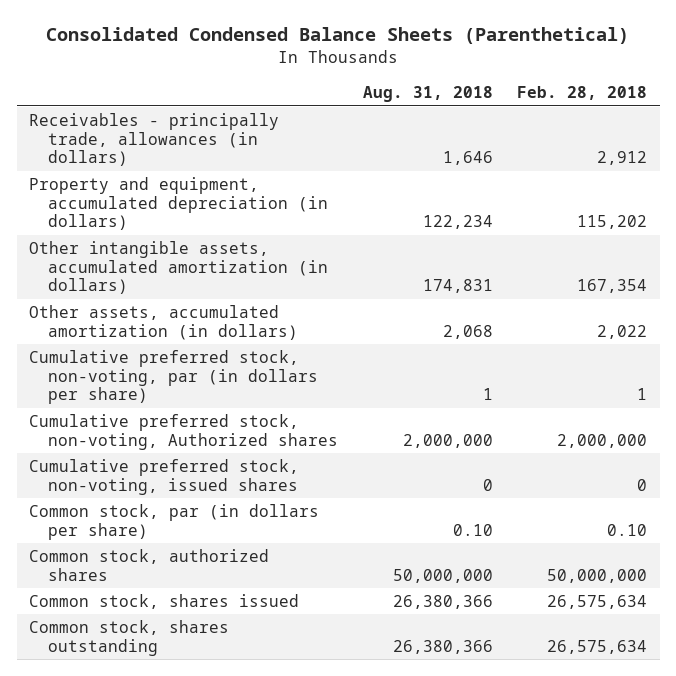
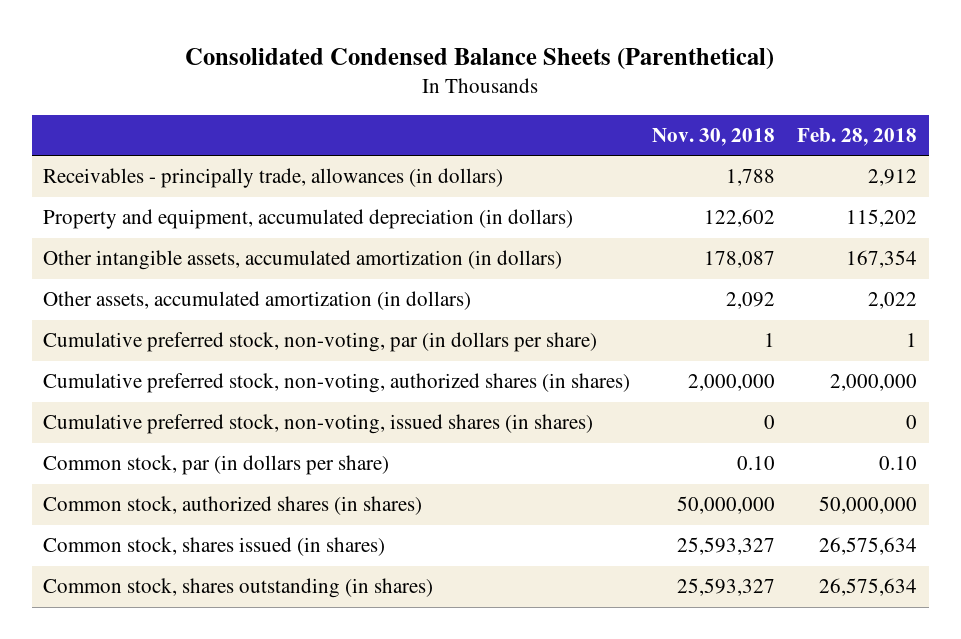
[362,86,493,103] Aug. 31, 2018 -> none
none -> [652,127,776,146] Nov. 30, 2018
[28,413,338,450] Cumulative preferred stock, non-voting, Authorized shares -> [43,373,631,394] Cumulative preferred stock, non-voting, authorized shares (in shares)
[28,458,299,495] Cumulative preferred stock, non-voting, issued shares -> [43,414,594,435] Cumulative preferred stock, non-voting, issued shares (in shares)
[28,548,269,581] Common stock, authorized shares -> [43,496,423,516] Common stock, authorized shares (in shares)
[28,593,299,609] Common stock, shares issued -> [43,537,386,557] Common stock, shares issued (in shares)
[28,619,229,656] Common stock, shares outstanding -> [43,578,434,599] Common stock, shares outstanding (in shares)

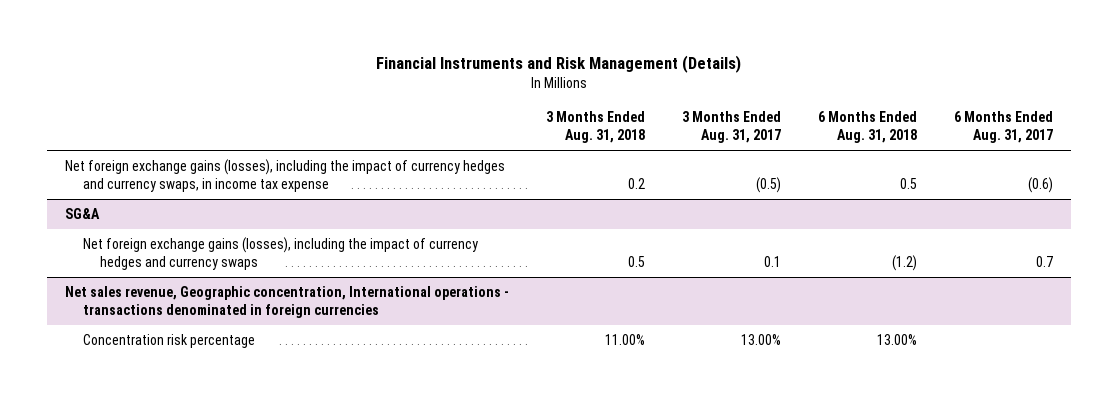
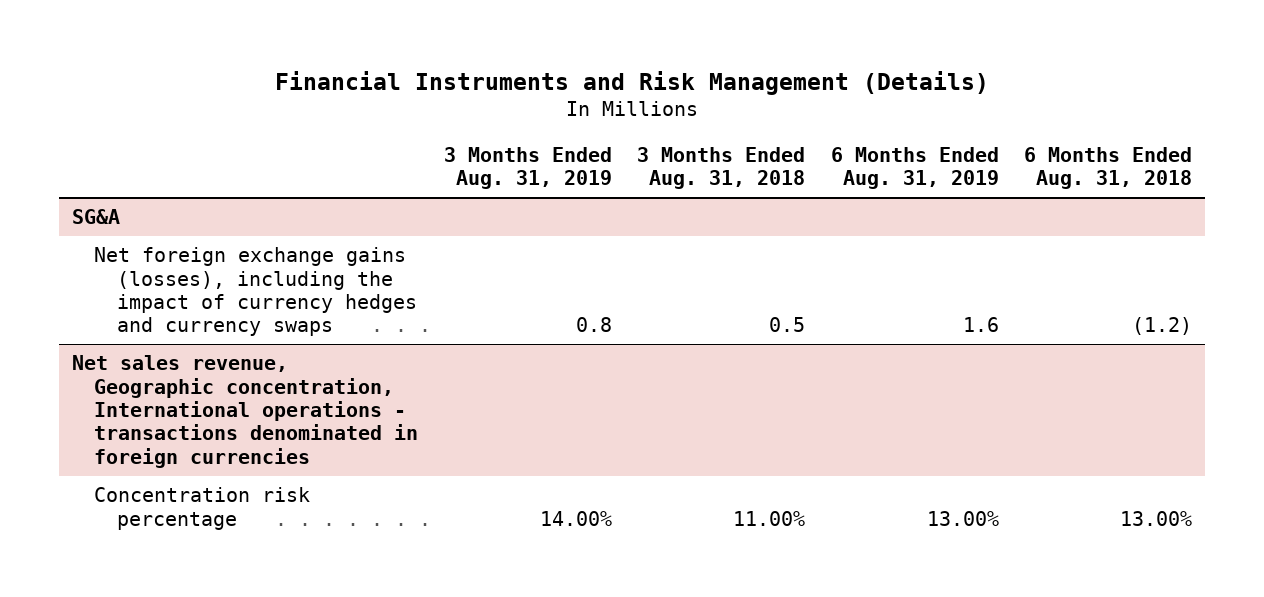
[682,111,782,144] 3 Months Ended Aug. 31, 2017 -> none
[953,111,1053,144] 6 Months Ended Aug. 31, 2017 -> none
none -> [443,147,612,190] 3 Months Ended Aug. 31, 2019
none -> [830,147,999,190] 6 Months Ended Aug. 31, 2019
[65,158,506,193] Net foreign exchange gains (losses), including the impact of currency hedges and currency swaps, in income tax expense -> none

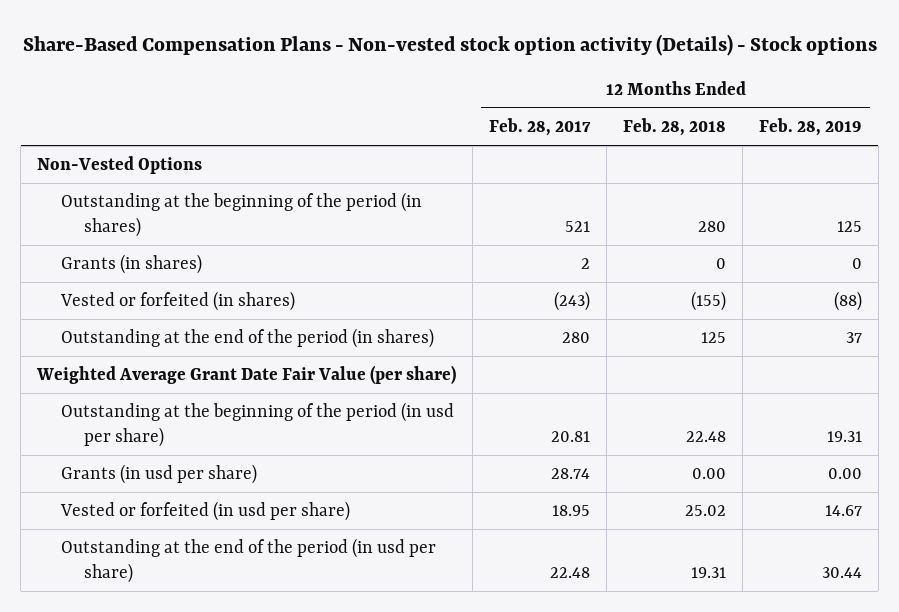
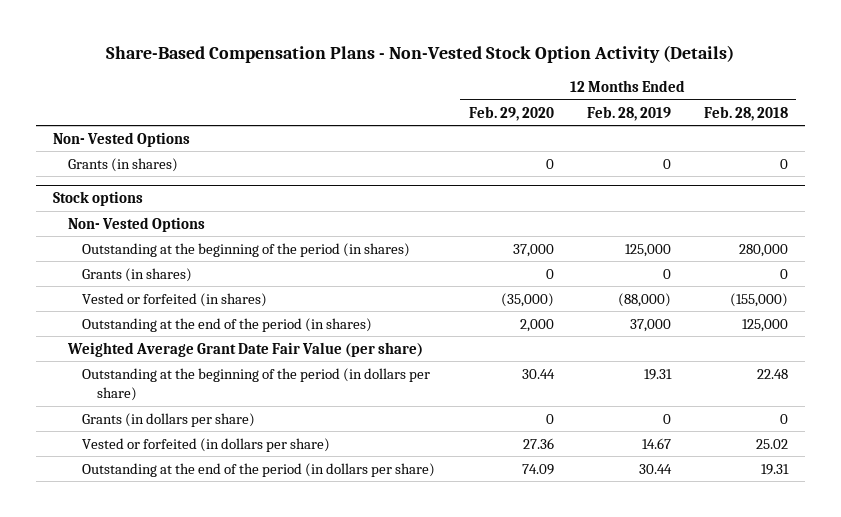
[22,34,877,57] Share-Based Compensation Plans - Non-vested stock option activity (Details) - Stock options -> [106,45,735,64] Share-Based Compensation Plans - Non-Vested Stock Option Activity (Details)
[489,117,592,136] Feb. 28, 2017 -> none
none -> [468,105,554,121] Feb. 29, 2020
[60,192,422,237] Outstanding at the beginning of the period (in shares) -> none
[37,156,203,175] Non-Vested Options -> [52,131,190,147] Non- Vested Options
none -> [52,191,143,207] Stock options
none -> [67,216,205,232] Non- Vested Options
none -> [82,242,411,257] Outstanding at the beginning of the period (in shares)
none -> [82,267,193,282] Grants (in shares)
[691,291,727,312] (155) -> [730,292,789,307] (155,000)
[833,291,862,312] (88) -> [617,292,671,307] (88,000)
[701,332,727,344] 125 -> [742,318,789,332] 125,000
[845,332,862,344] 37 -> [629,318,671,332] 37,000
[60,402,454,447] Outstanding at the beginning of the period (in usd per share) -> [82,367,431,401] Outstanding at the beginning of the period (in dollars per share)
[60,464,257,485] Grants (in usd per share) -> [82,412,256,427] Grants (in dollars per share)
[692,468,727,480] 0.00 -> [780,413,789,424] 0
[827,468,862,480] 0.00 -> [662,413,671,424] 0
[59,501,350,522] Vested or forfeited (in usd per share) -> [82,437,331,452] Vested or forfeited (in dollars per share)
[60,538,436,583] Outstanding at the end of the period (in usd per share) -> [82,462,436,477] Outstanding at the end of the period (in dollars per share)

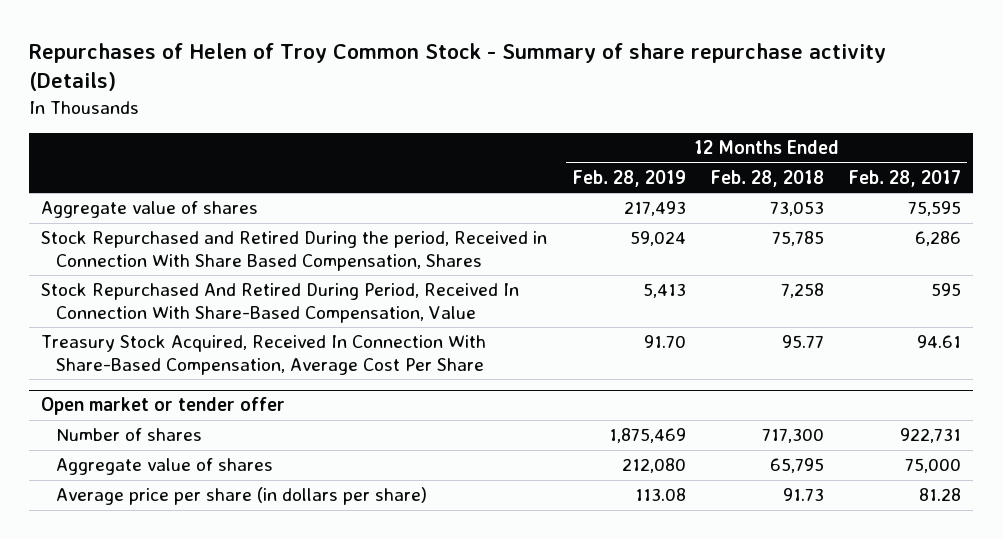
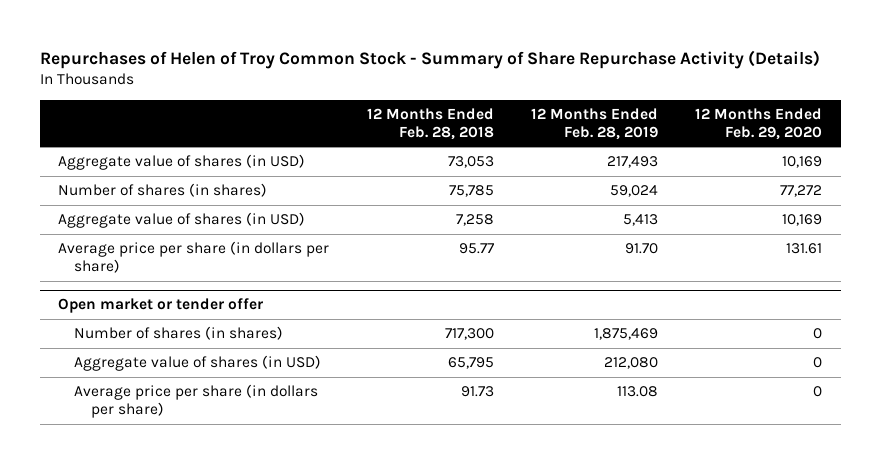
[29,42,887,92] Repurchases of Helen of Troy Common Stock - Summary of share repurchase activity (Details) -> [39,49,820,69] Repurchases of Helen of Troy Common Stock - Summary of Share Repurchase Activity (Details)
[848,170,962,188] Feb. 28, 2017 -> none
none -> [695,107,823,140] 12 Months Ended Feb. 29, 2020
[41,201,259,219] Aggregate value of shares -> [58,154,306,171] Aggregate value of shares (in USD)
[41,231,548,271] Stock Repurchased and Retired During the period, Received in Connection With Share Based Compensation, Shares -> [58,183,268,198] Number of shares (in shares)
[41,283,520,323] Stock Repurchased And Retired During Period, Received In Connection With Share-Based Compensation, Value -> [58,212,306,229] Aggregate value of shares (in USD)
[41,335,487,375] Treasury Stock Acquired, Received In Connection With Share-Based Compensation, Average Cost Per Share -> [58,241,330,274] Average price per share (in dollars per share)
[56,428,203,442] Number of shares -> [74,326,284,341] Number of shares (in shares)
[56,458,274,476] Aggregate value of shares -> [74,355,322,372] Aggregate value of shares (in USD)

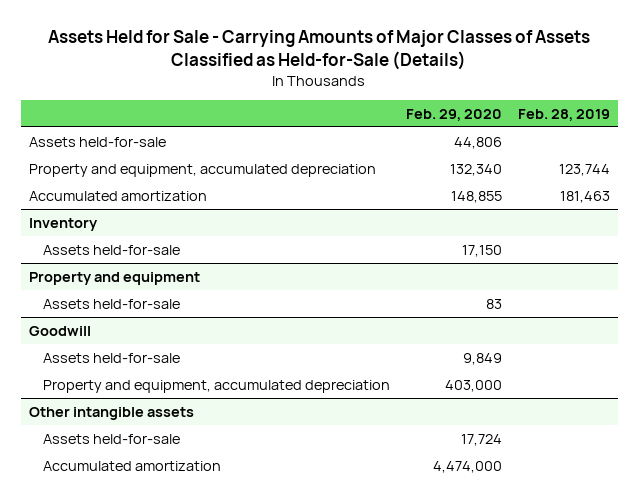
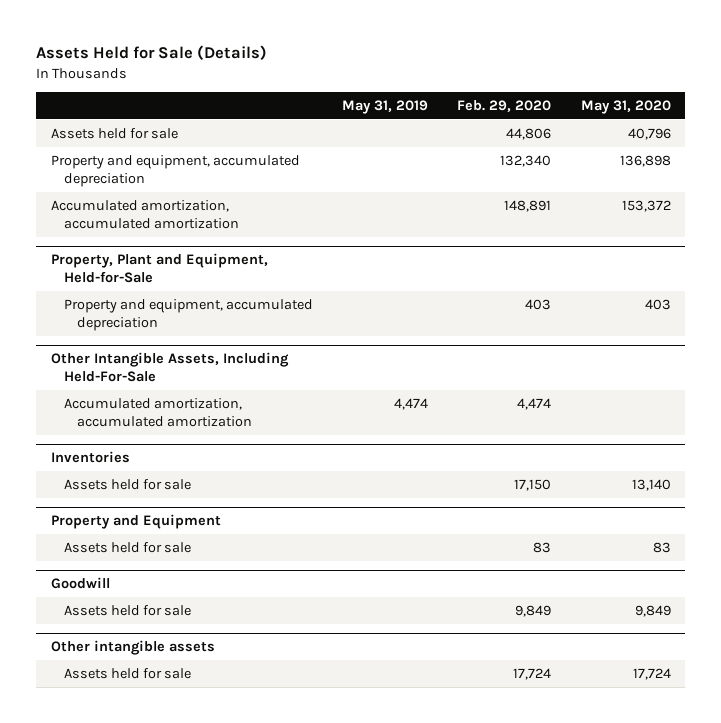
[48,30,591,70] Assets Held for Sale - Carrying Amounts of Major Classes of Assets Classified as Held-for-Sale (Details) -> [36,45,268,61] Assets Held for Sale (Details)
[518,108,611,121] Feb. 28, 2019 -> none
none -> [342,99,429,114] May 31, 2019
none -> [580,99,671,114] May 31, 2020
[28,136,166,147] Assets held-for-sale -> [50,127,178,139] Assets held for sale
[28,190,207,201] Accumulated amortization -> [50,199,239,230] Accumulated amortization, accumulated amortization
[451,190,503,203] 148,855 -> [504,199,552,212] 148,891
none -> [50,253,268,284] Property, Plant and Equipment, Held-for-Sale
none -> [63,298,313,332] Property and equipment, accumulated depreciation
none -> [50,352,289,383] Other Intangible Assets, Including Held-For-Sale
none -> [63,397,252,428] Accumulated amortization, accumulated amortization
[28,217,98,231] Inventory -> [50,451,130,464] Inventories
[42,244,180,255] Assets held-for-sale -> [63,478,191,490] Assets held for sale
[28,271,200,285] Property and equipment -> [50,514,221,530] Property and Equipment
[42,298,180,309] Assets held-for-sale -> [63,541,191,553] Assets held for sale
[42,379,390,393] Property and equipment, accumulated depreciation -> none
[42,352,180,363] Assets held-for-sale -> [63,604,191,616] Assets held for sale
[42,460,221,471] Accumulated amortization -> none
[42,433,180,444] Assets held-for-sale -> [63,667,191,679] Assets held for sale

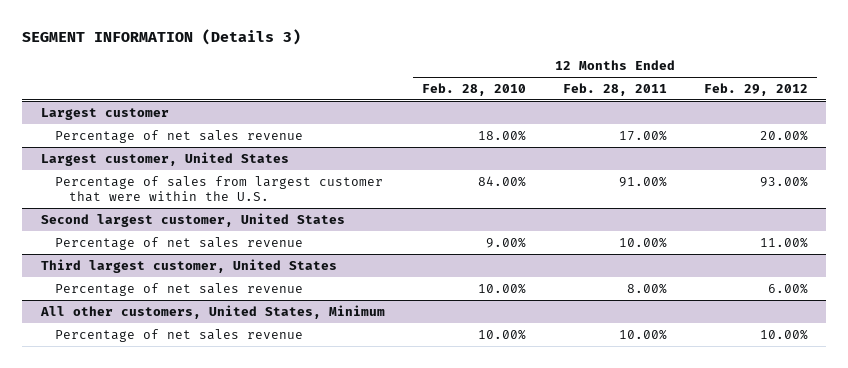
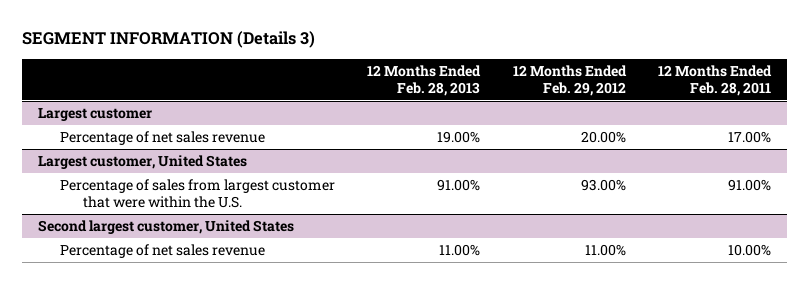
[421,82,526,96] Feb. 28, 2010 -> none
none -> [367,64,482,96] 12 Months Ended Feb. 28, 2013
[40,258,337,273] Third largest customer, United States -> none
[55,282,304,296] Percentage of net sales revenue -> none
[39,304,385,319] All other customers, United States, Minimum -> none
[55,328,304,342] Percentage of net sales revenue -> none

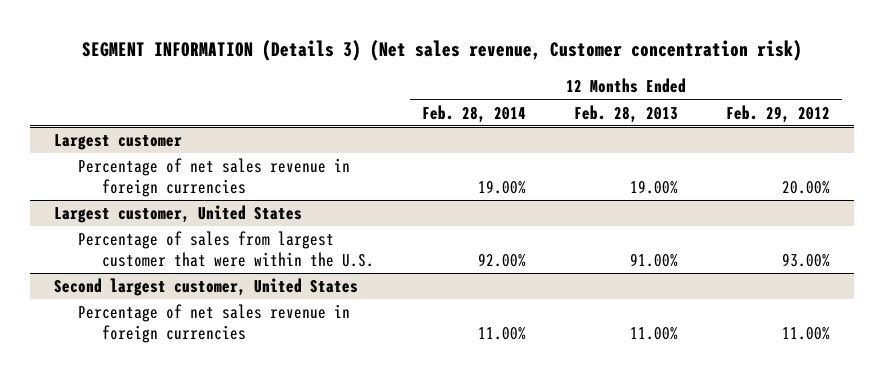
[22,31,316,49] SEGMENT INFORMATION (Details 3) -> [81,40,802,62] SEGMENT INFORMATION (Details 3) (Net sales revenue, Customer concentration risk)
[657,64,772,96] 12 Months Ended Feb. 28, 2011 -> none
none -> [421,104,526,123] Feb. 28, 2014
[60,131,266,146] Percentage of net sales revenue -> [77,158,350,198] Percentage of net sales revenue in foreign currencies
[60,244,266,259] Percentage of net sales revenue -> [77,304,350,344] Percentage of net sales revenue in foreign currencies

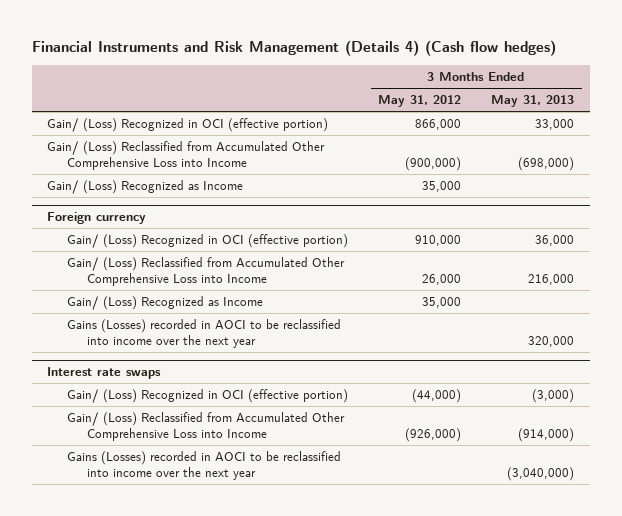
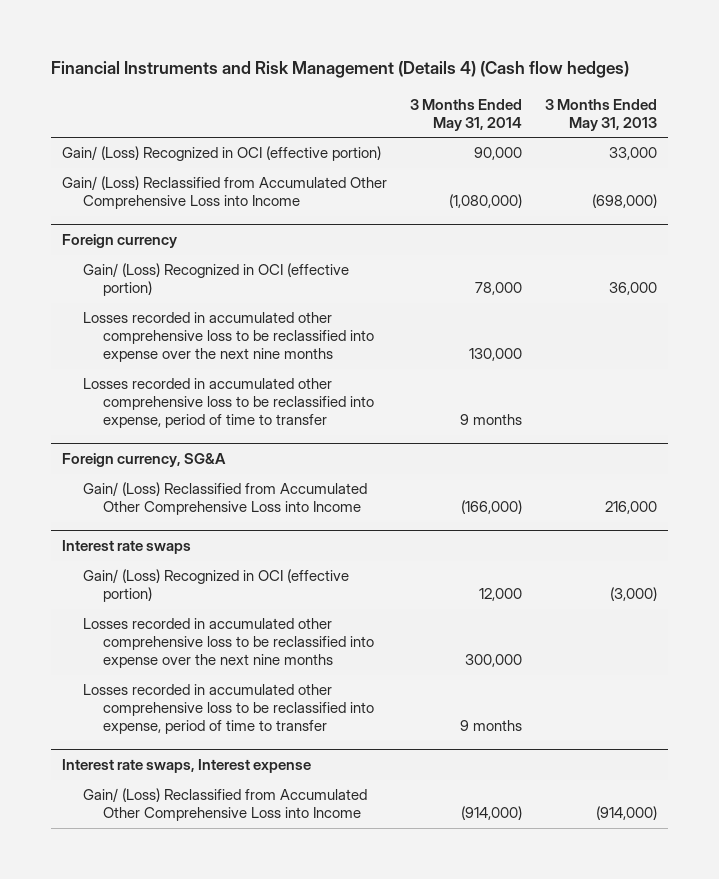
[378,95,462,108] May 31, 2012 -> none
none -> [409,98,522,131] 3 Months Ended May 31, 2014
[47,180,244,195] Gain/ (Loss) Recognized as Income -> none
none -> [82,312,375,363] Losses recorded in accumulated other comprehensive loss to be reclassified into expense over the next nine months
none -> [82,378,375,429] Losses recorded in accumulated other comprehensive loss to be reclassified into expense, period of time to transfer
none -> [62,453,227,468] Foreign currency, SG&A
[67,296,264,311] Gain/ (Loss) Recognized as Income -> none
[67,319,342,349] Gains (Losses) recorded in AOCI to be reclassified into income over the next year -> none
none -> [82,618,375,669] Losses recorded in accumulated other comprehensive loss to be reclassified into expense over the next nine months
none -> [82,684,375,735] Losses recorded in accumulated other comprehensive loss to be reclassified into expense, period of time to transfer
none -> [62,759,312,774] Interest rate swaps, Interest expense
[67,451,342,481] Gains (Losses) recorded in AOCI to be reclassified into income over the next year -> none

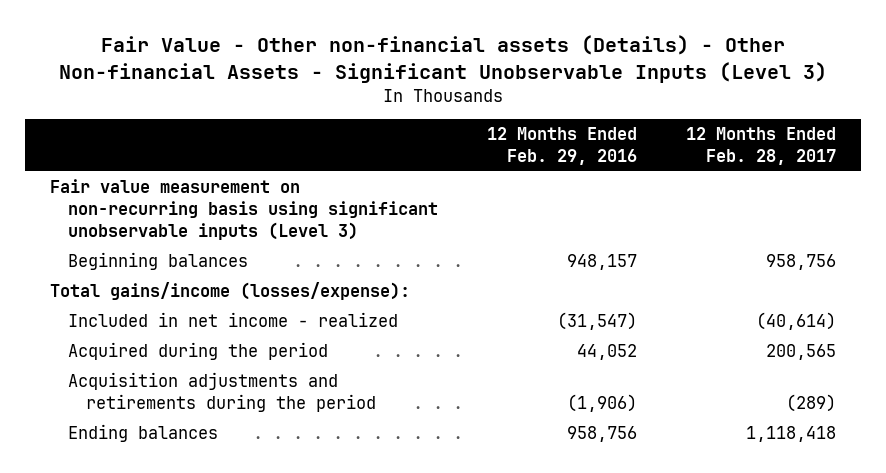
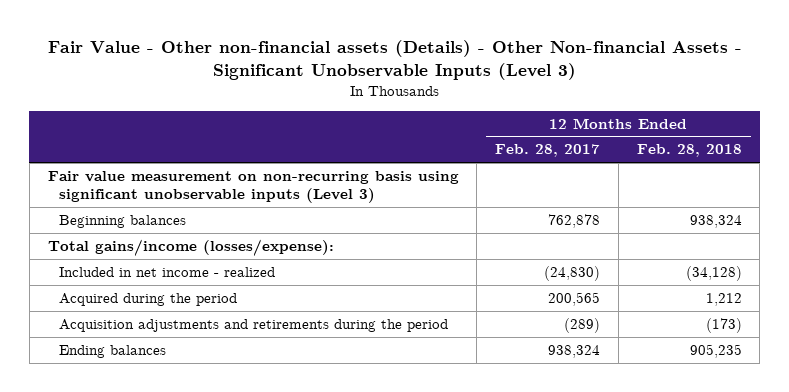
[487,126,638,166] 12 Months Ended Feb. 29, 2016 -> none
none -> [636,144,742,158] Feb. 28, 2018
[766,254,837,271] 958,756 -> [548,214,601,229] 762,878
[756,312,837,331] (40,614) -> [544,266,601,282] (24,830)
[746,426,837,443] 1,118,418 -> [548,345,601,359] 938,324

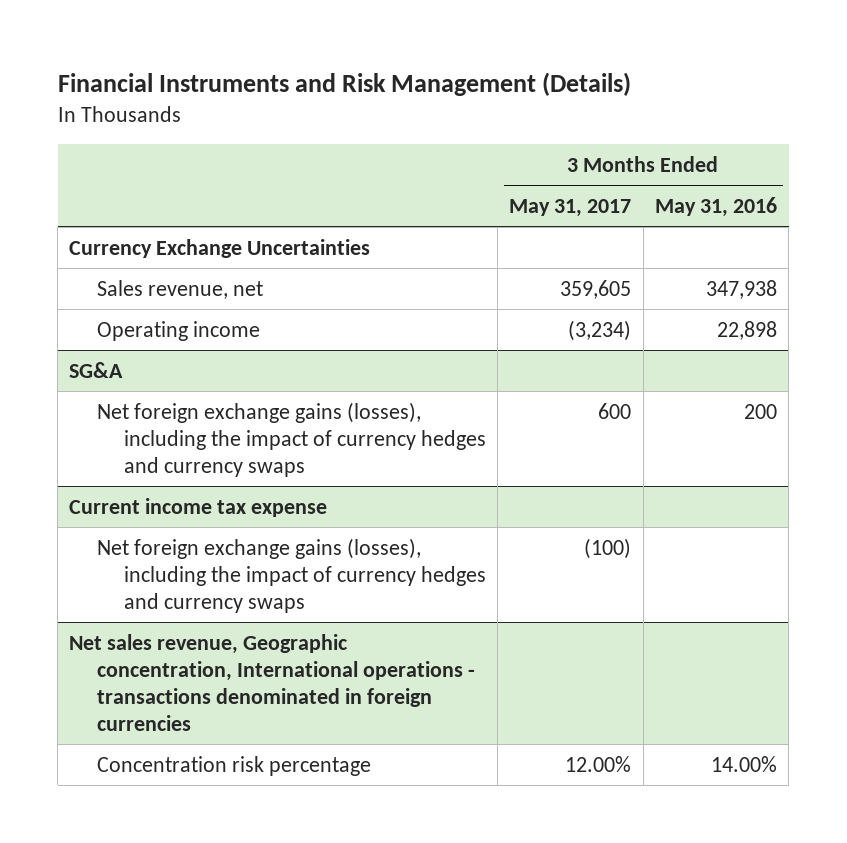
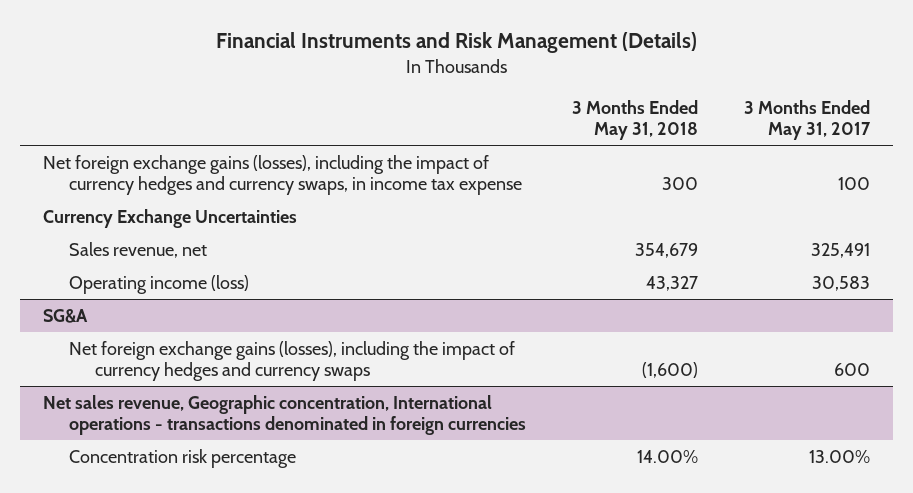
[655,196,778,217] May 31, 2016 -> none
none -> [571,99,698,141] 3 Months Ended May 31, 2018
none -> [42,154,522,196] Net foreign exchange gains (losses), including the impact of currency hedges and currency swaps, in income tax expense
[560,279,632,299] 359,605 -> [811,242,871,258] 325,491
[96,320,260,341] Operating income -> [68,274,249,294] Operating income (loss)
[568,319,632,341] (3,234) -> [812,275,871,291] 30,583
[69,497,328,517] Current income tax expense -> none
[96,537,486,614] Net foreign exchange gains (losses), including the impact of currency hedges and currency swaps -> none
[565,755,632,772] 12.00% -> [809,449,871,463] 13.00%

